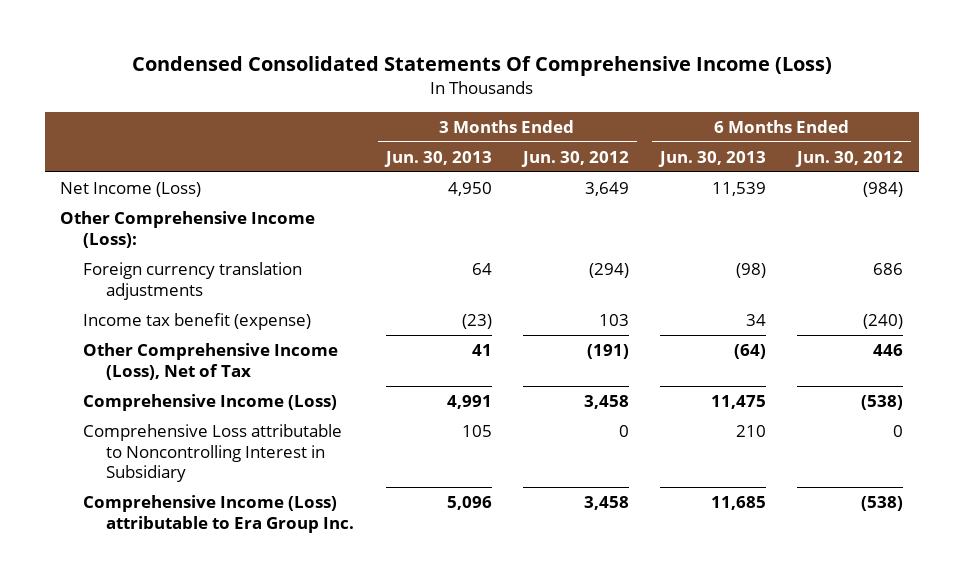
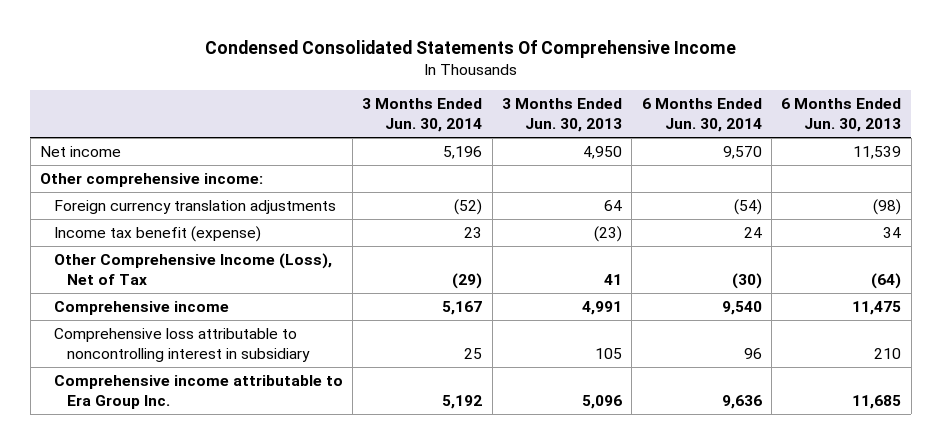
[131,56,832,77] Condensed Consolidated Statements Of Comprehensive Income (Loss) -> [204,40,736,59] Condensed Consolidated Statements Of Comprehensive Income
[520,150,629,167] Jun. 30, 2012 -> none
[795,150,904,167] Jun. 30, 2012 -> none
none -> [362,98,483,133] 3 Months Ended Jun. 30, 2014
none -> [641,98,762,133] 6 Months Ended Jun. 30, 2014
[60,182,202,198] Net Income (Loss) -> [40,146,122,158] Net income
[60,211,316,248] Other Comprehensive Income (Loss): -> [40,173,264,188] Other comprehensive income:
[83,394,338,412] Comprehensive Income (Loss) -> [53,301,229,316] Comprehensive income
[83,424,343,483] Comprehensive Loss attributable to Noncontrolling Interest in Subsidiary -> [53,328,311,362] Comprehensive loss attributable to noncontrolling interest in subsidiary
[83,495,355,533] Comprehensive Income (Loss) attributable to Era Group Inc. -> [53,375,343,409] Comprehensive income attributable to Era Group Inc.

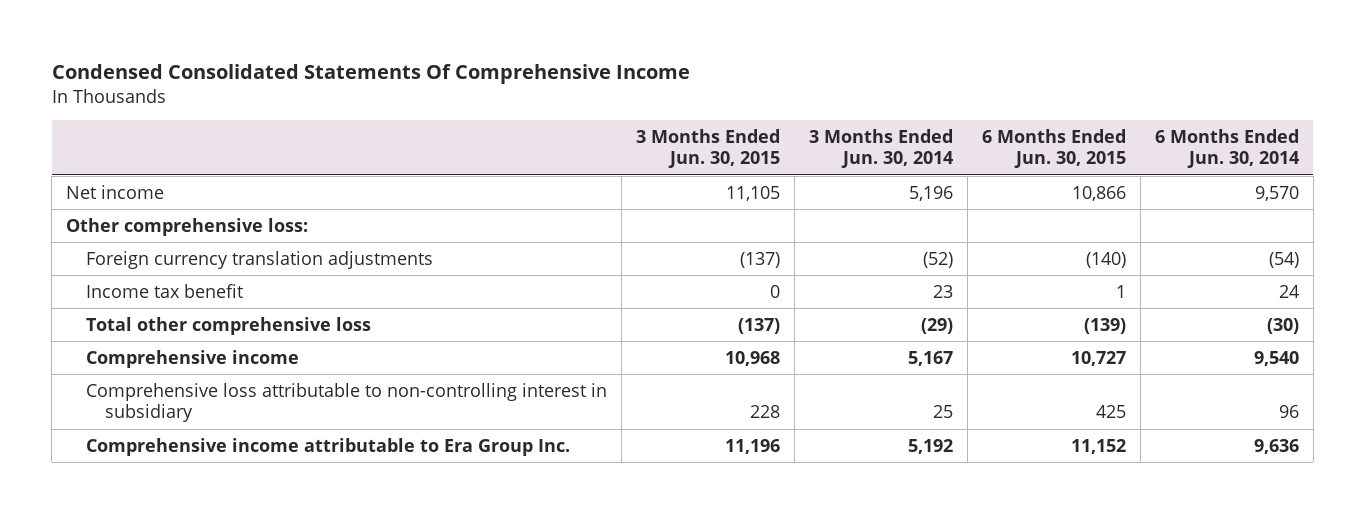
[502,98,623,133] 3 Months Ended Jun. 30, 2013 -> none
[781,98,902,133] 6 Months Ended Jun. 30, 2013 -> none
none -> [635,128,780,169] 3 Months Ended Jun. 30, 2015
none -> [981,128,1126,169] 6 Months Ended Jun. 30, 2015
[40,173,264,188] Other comprehensive income: -> [66,217,309,236] Other comprehensive loss:
[53,226,261,243] Income tax benefit (expense) -> [85,283,243,298] Income tax benefit
[53,253,332,285] Other Comprehensive Income (Loss), Net of Tax -> [85,316,371,335] Total other comprehensive loss
[53,328,311,362] Comprehensive loss attributable to noncontrolling interest in subsidiary -> [85,382,607,423] Comprehensive loss attributable to non-controlling interest in subsidiary

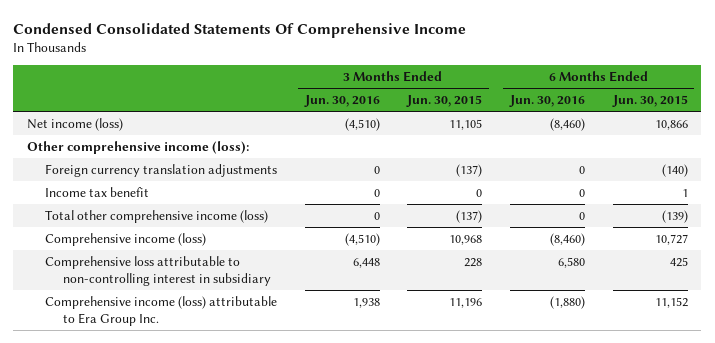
[808,128,953,169] 3 Months Ended Jun. 30, 2014 -> none
[1154,128,1299,169] 6 Months Ended Jun. 30, 2014 -> none
none -> [303,95,380,108] Jun. 30, 2016
none -> [508,95,585,108] Jun. 30, 2016
[66,184,165,199] Net income -> [27,117,124,131] Net income (loss)
[66,217,309,236] Other comprehensive loss: -> [27,140,250,154] Other comprehensive income (loss):
[85,316,371,335] Total other comprehensive loss -> [44,209,268,223] Total other comprehensive income (loss)
[85,349,299,368] Comprehensive income -> [44,232,206,246] Comprehensive income (loss)
[85,437,570,456] Comprehensive income attributable to Era Group Inc. -> [44,295,277,326] Comprehensive income (loss) attributable to Era Group Inc.

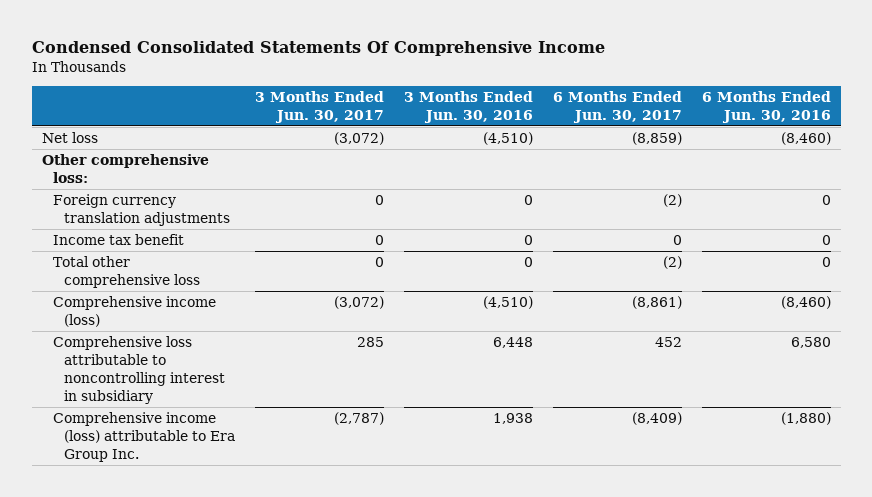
[406,95,483,108] Jun. 30, 2015 -> none
[611,95,688,108] Jun. 30, 2015 -> none
none -> [255,91,385,123] 3 Months Ended Jun. 30, 2017
none -> [552,91,682,123] 6 Months Ended Jun. 30, 2017
[27,117,124,131] Net income (loss) -> [41,132,98,144] Net loss
[27,140,250,154] Other comprehensive income (loss): -> [41,154,209,184] Other comprehensive loss:
[44,209,268,223] Total other comprehensive income (loss) -> [53,256,201,289] Total other comprehensive loss
[44,255,271,286] Comprehensive loss attributable to non-controlling interest in subsidiary -> [53,336,226,404] Comprehensive loss attributable to noncontrolling interest in subsidiary

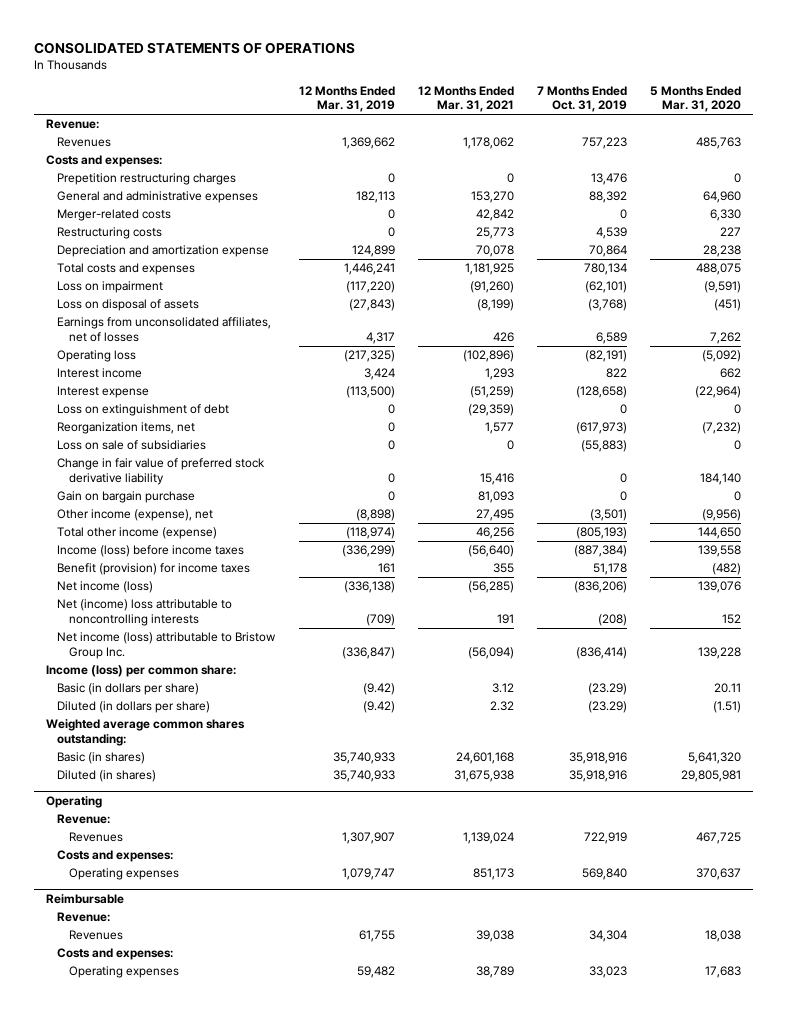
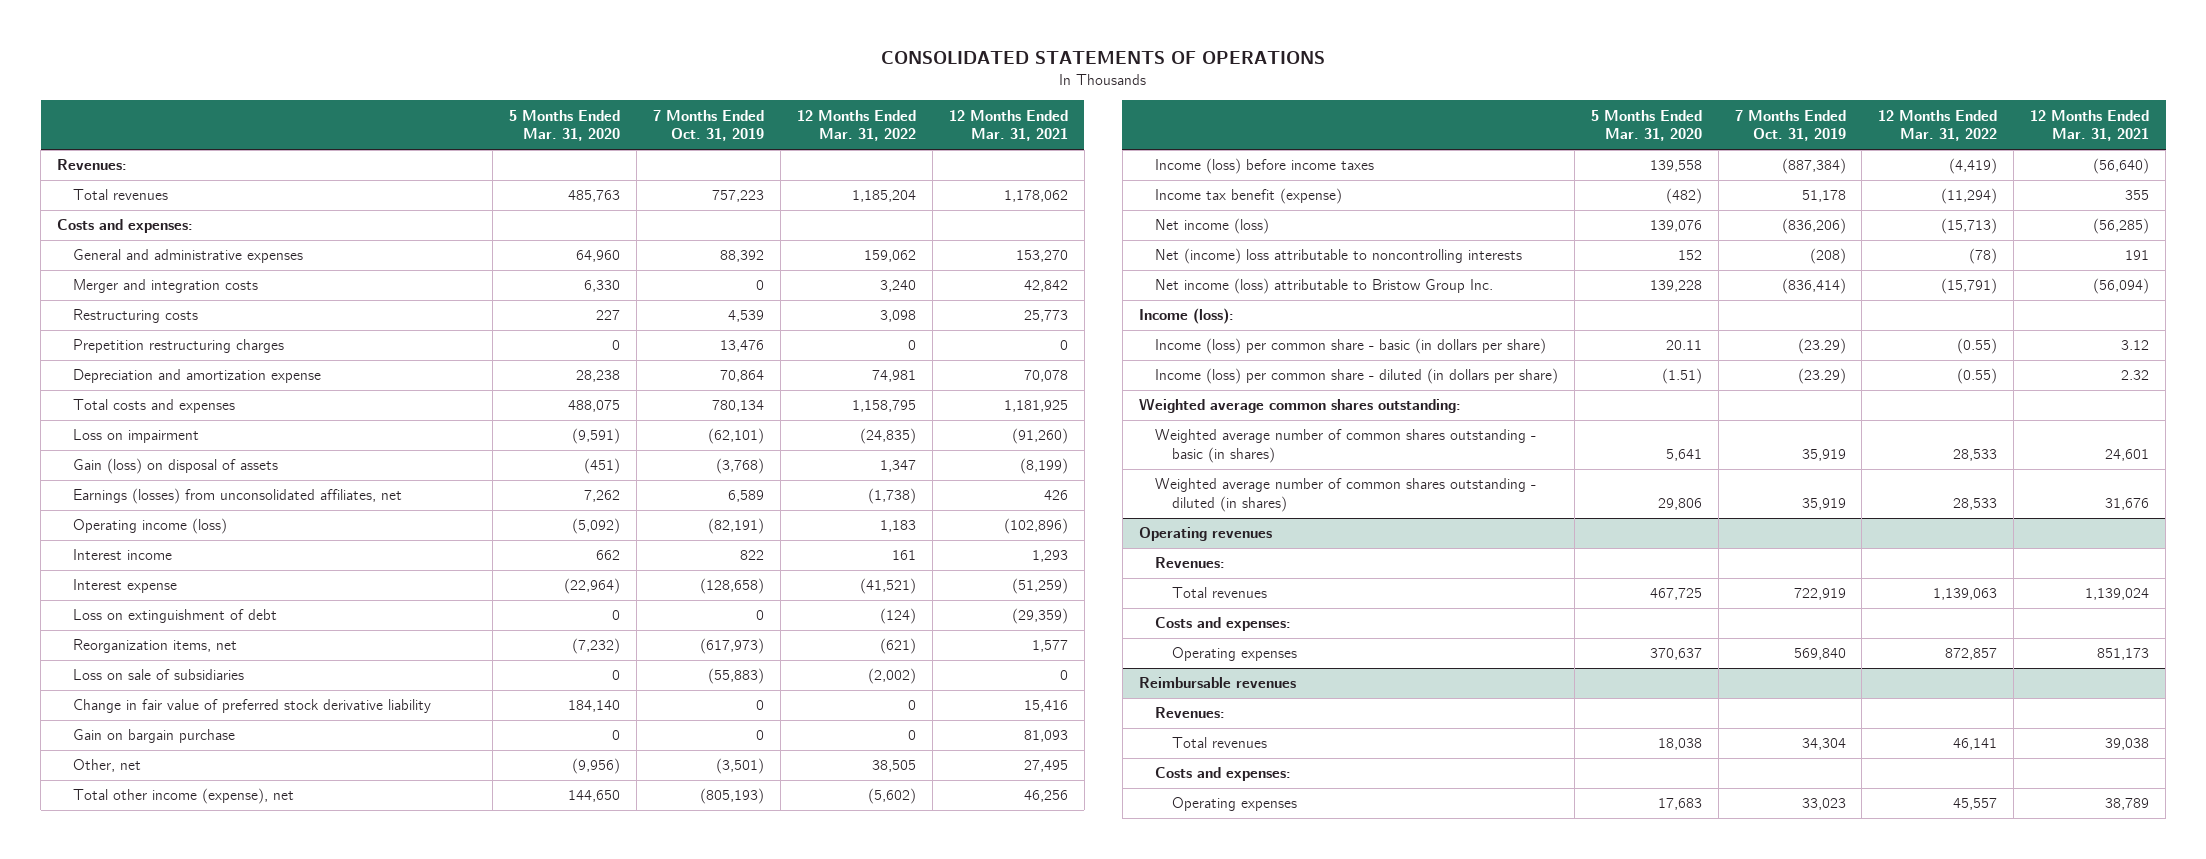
[298,85,395,113] 12 Months Ended Mar. 31, 2019 -> none
none -> [796,109,916,142] 12 Months Ended Mar. 31, 2022
[46,119,100,130] Revenue: -> [56,159,127,171] Revenues:
[57,137,112,148] Revenues -> [73,189,169,201] Total revenues
[57,209,172,222] Merger-related costs -> [73,279,259,294] Merger and integration costs
[57,173,237,186] Prepetition restructuring charges -> [73,339,285,354] Prepetition restructuring charges
[57,299,200,312] Loss on disposal of assets -> [73,458,279,475] Gain (loss) on disposal of assets
[57,317,272,343] Earnings from unconsolidated affiliates, net of losses -> [73,488,403,505] Earnings (losses) from unconsolidated affiliates, net
[57,350,137,363] Operating loss -> [73,518,228,535] Operating income (loss)
[57,509,214,522] Other income (expense), net -> [73,759,142,773] Other, net
[57,527,218,540] Total other income (expense) -> [73,788,295,805] Total other income (expense), net
[57,563,251,576] Benefit (provision) for income taxes -> [1155,188,1343,205] Income tax benefit (expense)
[46,665,237,678] Income (loss) per common share: -> [1138,308,1234,325] Income (loss):
[57,683,200,696] Basic (in dollars per share) -> [1155,338,1547,355] Income (loss) per common share - basic (in dollars per share)
[57,701,211,714] Diluted (in dollars per share) -> [1155,368,1559,385] Income (loss) per common share - diluted (in dollars per share)
[57,752,146,765] Basic (in shares) -> [1155,429,1537,464] Weighted average number of common shares outstanding - basic (in shares)
[455,752,514,765] 24,601,168 -> [2105,449,2150,462] 24,601
[569,752,628,765] 35,918,916 -> [1801,449,1846,462] 35,919
[688,752,742,765] 5,641,320 -> [1665,449,1702,462] 5,641
[57,770,157,783] Diluted (in shares) -> [1155,478,1537,513] Weighted average number of common shares outstanding - diluted (in shares)
[453,770,514,783] 31,675,938 -> [2105,498,2150,511] 31,676
[569,770,628,783] 35,918,916 -> [1801,498,1846,511] 35,919
[681,770,742,783] 29,805,981 -> [1657,498,1702,511] 29,806
[46,795,103,808] Operating -> [1138,527,1272,542] Operating revenues
[57,814,111,825] Revenue: -> [1155,557,1226,569] Revenues:
[68,832,123,843] Revenues -> [1171,587,1267,599] Total revenues
[46,893,125,904] Reimbursable -> [1138,677,1296,689] Reimbursable revenues
[57,912,111,923] Revenue: -> [1155,707,1226,719] Revenues:
[68,930,123,941] Revenues -> [1171,737,1267,749] Total revenues

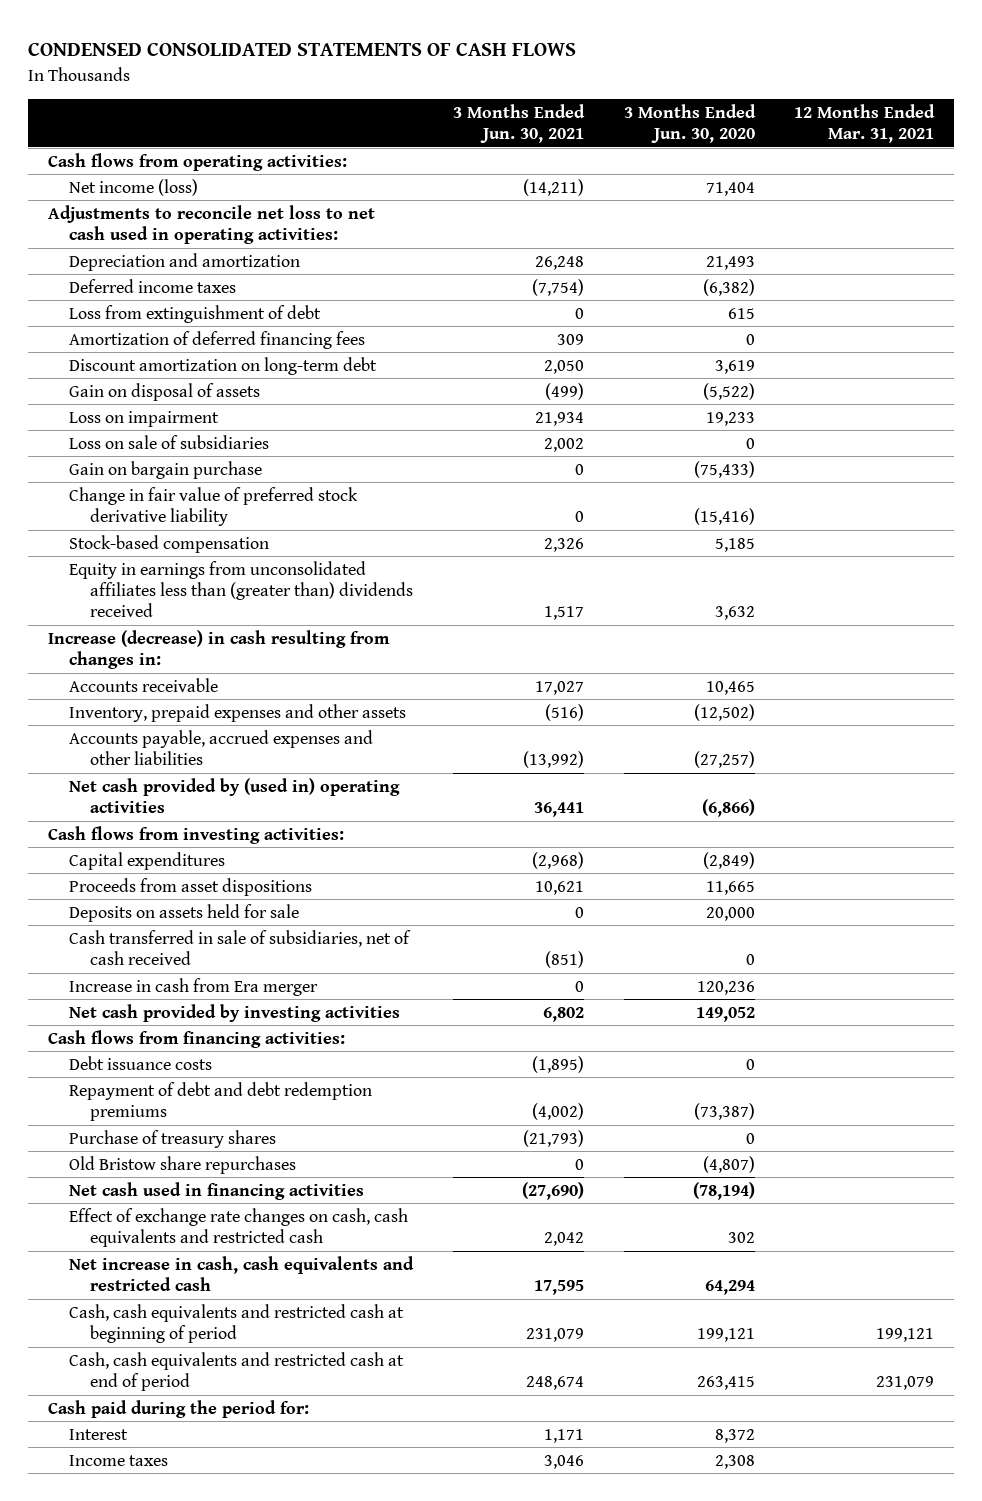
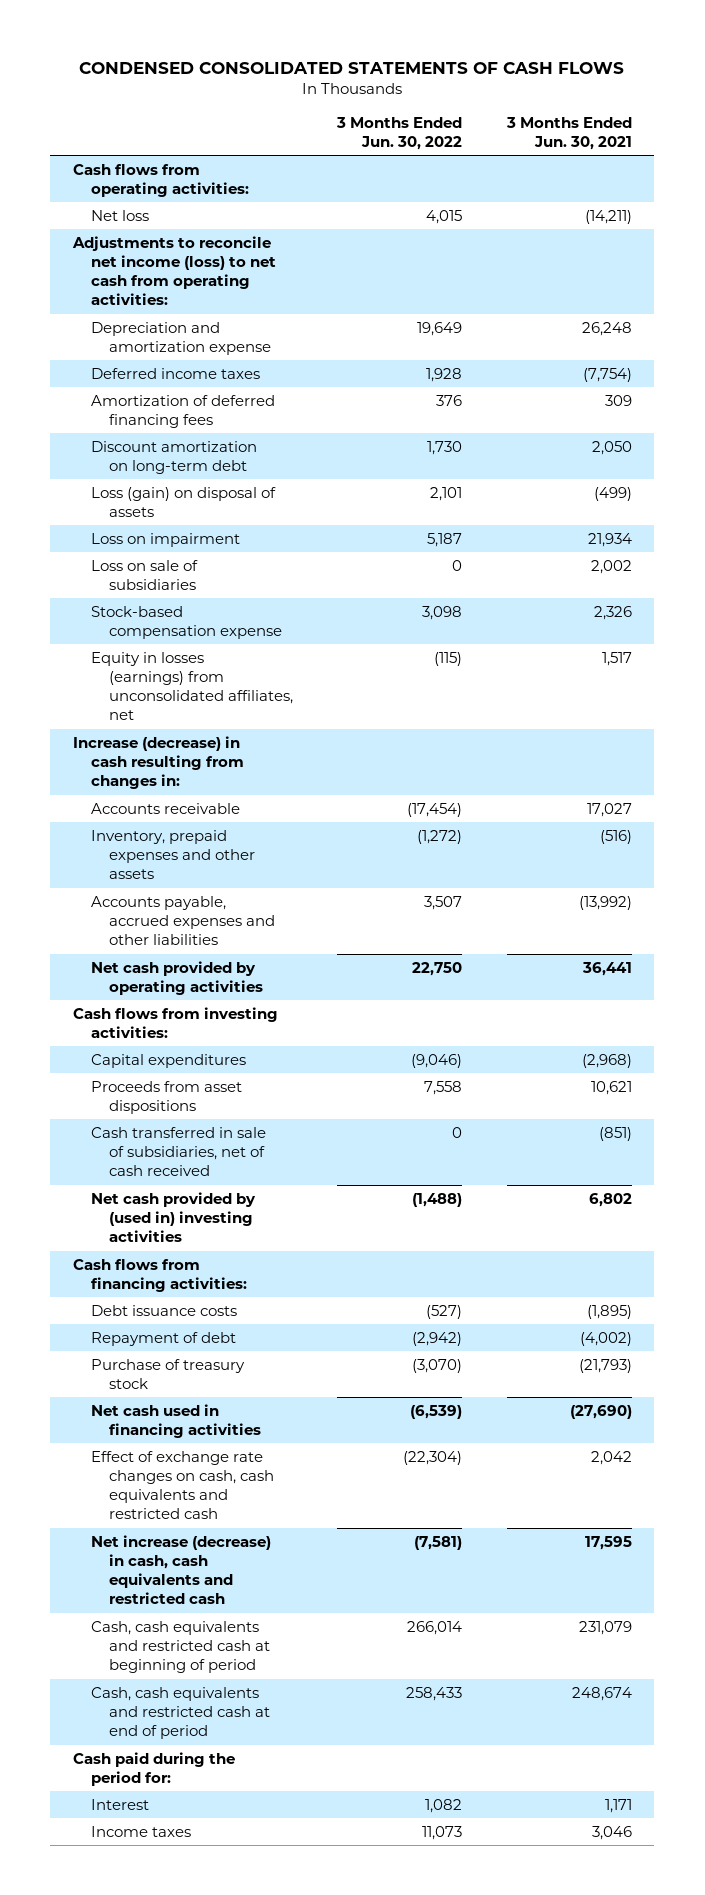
[623,103,756,144] 3 Months Ended Jun. 30, 2020 -> none
[794,103,936,144] 12 Months Ended Mar. 31, 2021 -> none
none -> [336,116,463,150] 3 Months Ended Jun. 30, 2022
[69,178,199,196] Net income (loss) -> [90,209,149,221] Net loss
[47,204,375,245] Adjustments to reconcile net loss to net cash used in operating activities: -> [71,235,276,306] Adjustments to reconcile net income (loss) to net cash from operating activities:
[69,252,301,271] Depreciation and amortization -> [90,321,271,356] Depreciation and amortization expense
[69,304,322,323] Loss from extinguishment of debt -> none
[69,382,261,401] Gain on disposal of assets -> [90,486,276,518] Loss (gain) on disposal of assets
[69,460,263,479] Gain on bargain purchase -> none
[69,486,359,527] Change in fair value of preferred stock derivative liability -> none
[69,534,270,553] Stock-based compensation -> [90,605,282,640] Stock-based compensation expense
[69,560,414,618] Equity in earnings from unconsolidated affiliates less than (greater than) dividends received -> [90,651,293,721] Equity in losses (earnings) from unconsolidated affiliates, net
[69,777,401,814] Net cash provided by (used in) operating activities -> [90,960,263,996] Net cash provided by operating activities
[69,903,300,922] Deposits on assets held for sale -> none
[69,977,319,996] Increase in cash from Era merger -> none
[69,1003,401,1022] Net cash provided by investing activities -> [90,1191,256,1243] Net cash provided by (used in) investing activities
[69,1155,297,1174] Old Bristow share repurchases -> none
[69,1081,373,1122] Repayment of debt and debt redemption premiums -> [90,1331,236,1346] Repayment of debt
[69,1129,277,1148] Purchase of treasury shares -> [90,1358,245,1390] Purchase of treasury stock
[69,1255,415,1292] Net increase in cash, cash equivalents and restricted cash -> [90,1534,271,1605] Net increase (decrease) in cash, cash equivalents and restricted cash

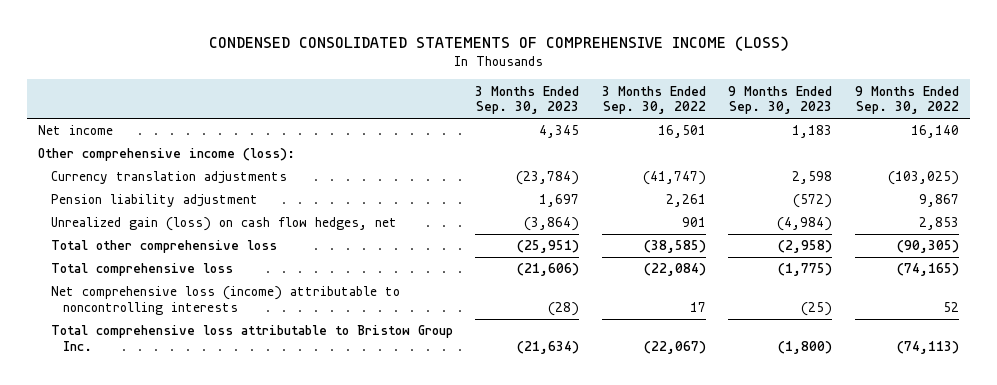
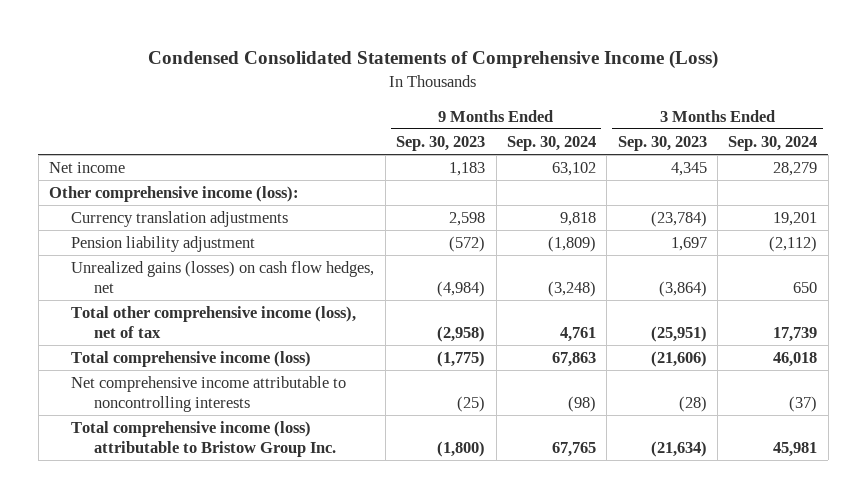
[208,35,789,51] CONDENSED CONSOLIDATED STATEMENTS OF COMPREHENSIVE INCOME (LOSS) -> [148,50,719,70] Condensed Consolidated Statements of Comprehensive Income (Loss)
[601,85,706,115] 3 Months Ended Sep. 30, 2022 -> none
[855,85,960,115] 9 Months Ended Sep. 30, 2022 -> none
none -> [506,135,596,151] Sep. 30, 2024
none -> [728,135,818,151] Sep. 30, 2024
[50,217,397,232] Unrealized gain (loss) on cash flow hedges, net -> [71,261,375,294] Unrealized gains (losses) on cash flow hedges, net
[50,240,277,254] Total other comprehensive loss -> [71,306,357,339] Total other comprehensive income (loss), net of tax
[50,263,233,277] Total comprehensive loss -> [71,351,312,368] Total comprehensive income (loss)
[50,286,400,315] Net comprehensive loss (income) attributable to noncontrolling interests -> [71,376,347,413] Net comprehensive income attributable to noncontrolling interests
[50,325,453,351] Total comprehensive loss attributable to Bristow Group Inc. -> [71,421,336,458] Total comprehensive income (loss) attributable to Bristow Group Inc.

